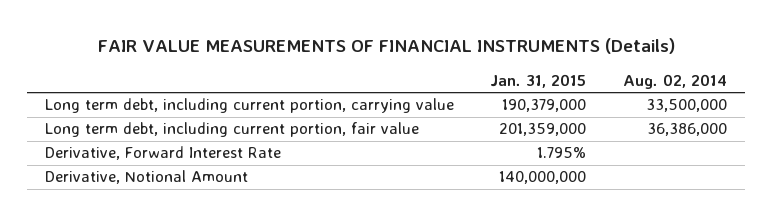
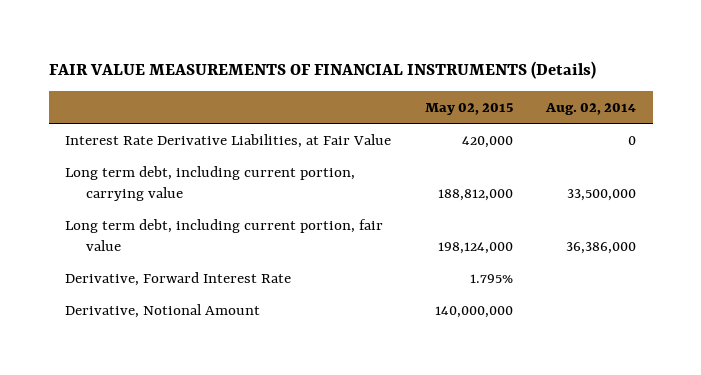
[490,73,587,88] Jan. 31, 2015 -> none
none -> [424,103,513,116] May 02, 2015
none -> [65,133,392,148] Interest Rate Derivative Liabilities, at Fair Value

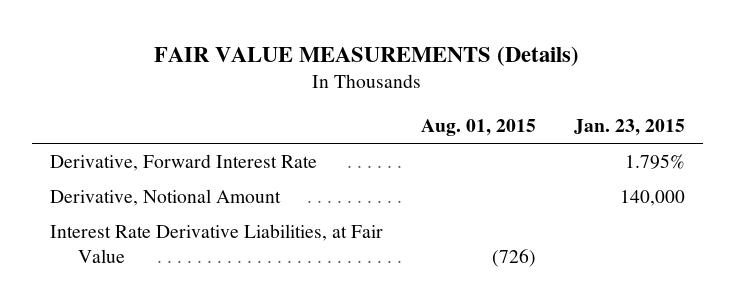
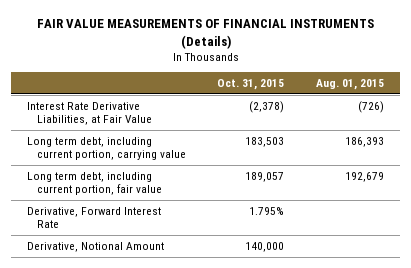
[154,45,580,66] FAIR VALUE MEASUREMENTS (Details) -> [36,19,374,49] FAIR VALUE MEASUREMENTS OF FINANCIAL INSTRUMENTS (Details)
[573,119,685,137] Jan. 23, 2015 -> none
none -> [217,79,285,91] Oct. 31, 2015
[50,224,384,264] Interest Rate Derivative Liabilities, at Fair Value -> [26,101,152,126] Interest Rate Derivative Liabilities, at Fair Value
none -> [26,136,186,161] Long term debt, including current portion, carrying value
none -> [26,171,162,196] Long term debt, including current portion, fair value

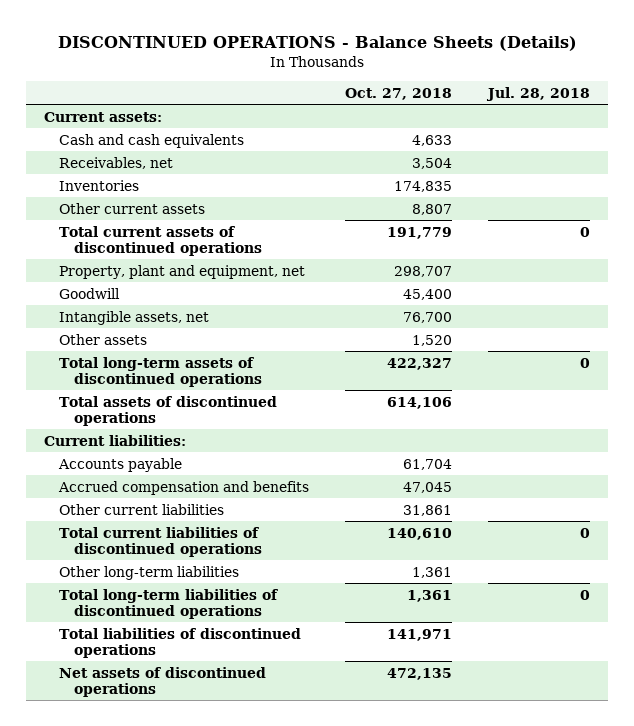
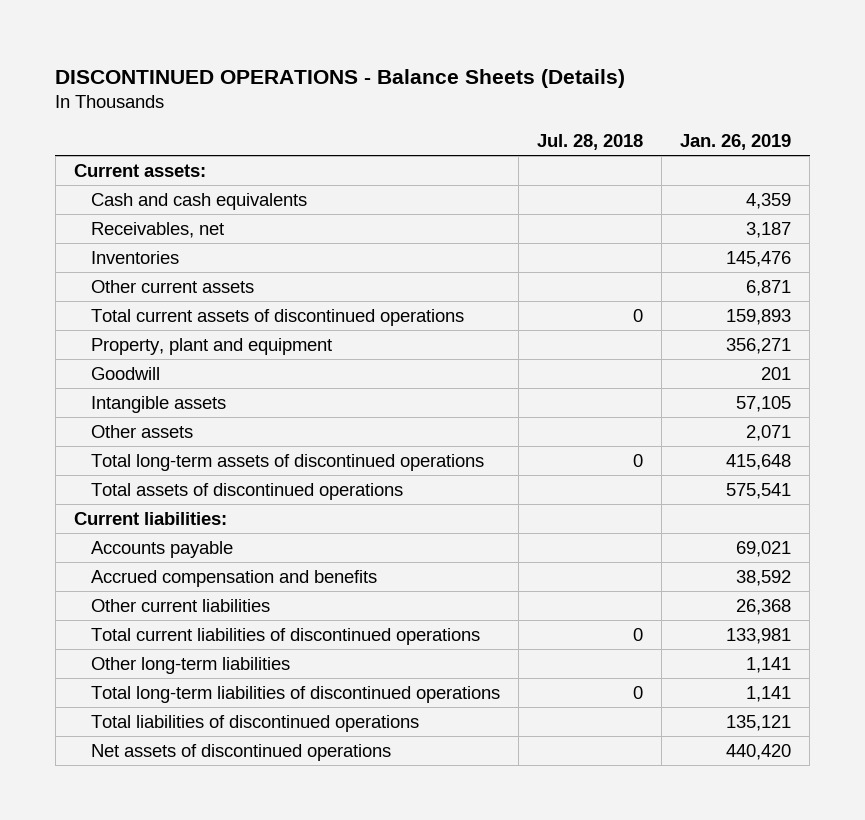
[345,87,453,100] Oct. 27, 2018 -> none
none -> [680,134,792,151] Jan. 26, 2019
[59,264,306,279] Property, plant and equipment, net -> [91,337,333,355] Property, plant and equipment
[59,310,210,325] Intangible assets, net -> [91,395,227,413] Intangible assets

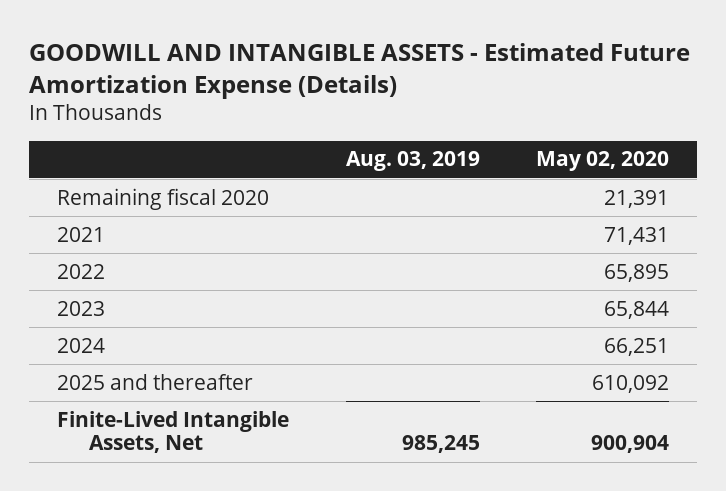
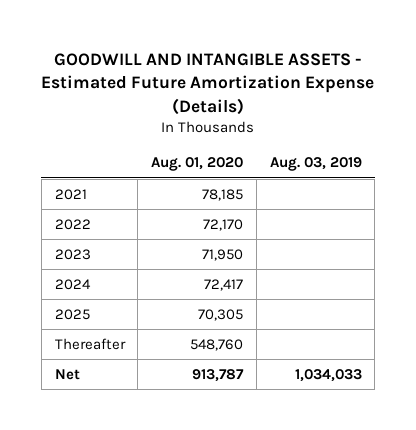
[535,151,669,172] May 02, 2020 -> none
none -> [151,157,244,172] Aug. 01, 2020
[57,187,270,210] Remaining fiscal 2020 -> none
none -> [54,309,90,321] 2025
[57,373,254,390] 2025 and thereafter -> [54,338,126,351] Thereafter
[57,410,290,454] Finite-Lived Intangible Assets, Net -> [54,369,80,381] Net
[401,435,480,454] 985,245 -> [294,369,362,383] 1,034,033

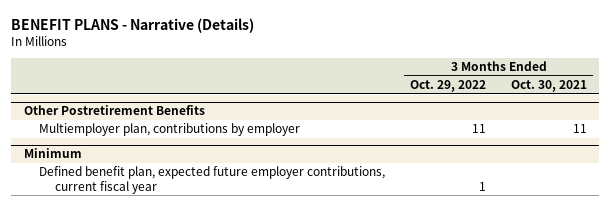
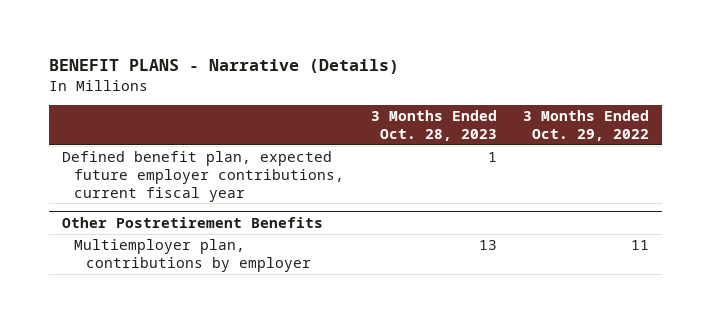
[511,80,588,93] Oct. 30, 2021 -> none
none -> [370,110,497,142] 3 Months Ended Oct. 28, 2023
none -> [62,151,345,202] Defined benefit plan, expected future employer contributions, current fiscal year
[23,148,82,159] Minimum -> none
[39,166,386,194] Defined benefit plan, expected future employer contributions, current fiscal year -> none

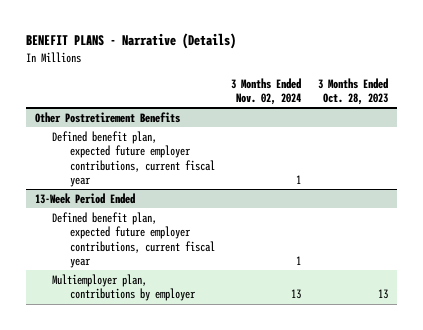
[523,110,650,142] 3 Months Ended Oct. 29, 2022 -> none
none -> [231,77,302,105] 3 Months Ended Nov. 02, 2024
[62,151,345,202] Defined benefit plan, expected future employer contributions, current fiscal year -> none
[74,239,312,272] Multiemployer plan, contributions by employer -> none
none -> [52,130,215,187] Defined benefit plan, expected future employer contributions, current fiscal year
none -> [34,192,135,204] 13-Week Period Ended
none -> [52,211,215,268] Defined benefit plan, expected future employer contributions, current fiscal year
none -> [52,273,196,302] Multiemployer plan, contributions by employer

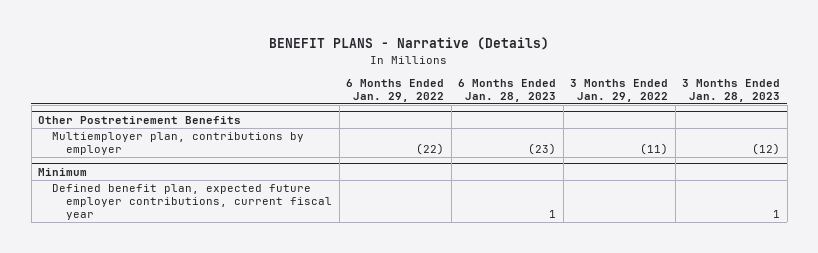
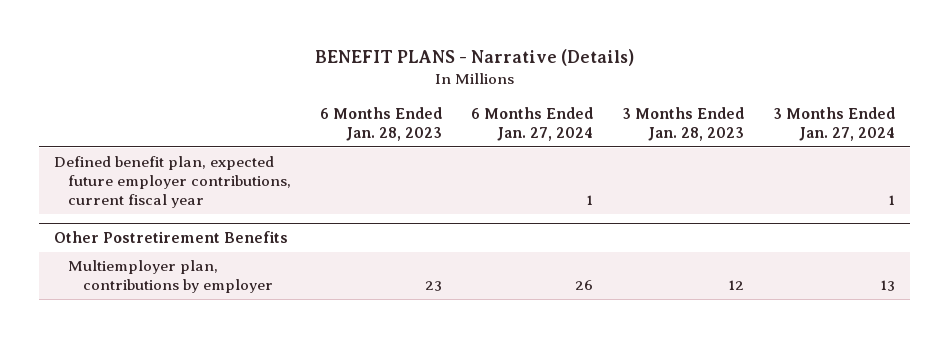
[346,78,445,102] 6 Months Ended Jan. 29, 2022 -> none
[570,78,669,102] 3 Months Ended Jan. 29, 2022 -> none
none -> [471,106,594,141] 6 Months Ended Jan. 27, 2024
none -> [773,106,896,141] 3 Months Ended Jan. 27, 2024
none -> [53,156,292,209] Defined benefit plan, expected future employer contributions, current fiscal year
[38,167,88,176] Minimum -> none
[52,184,333,221] Defined benefit plan, expected future employer contributions, current fiscal year -> none
[528,143,557,156] (23) -> [425,281,443,292] 23
[752,143,781,156] (12) -> [728,280,745,291] 12

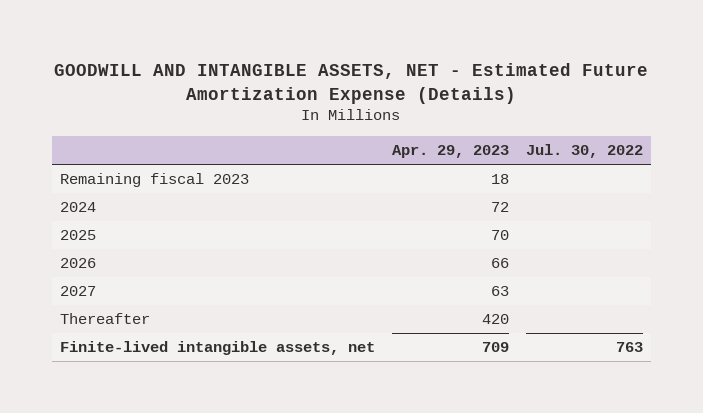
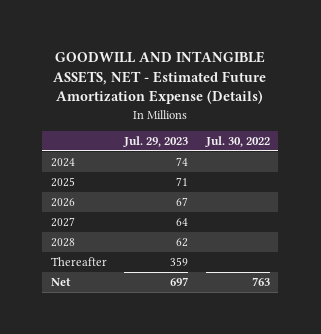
[391,145,509,159] Apr. 29, 2023 -> none
none -> [123,136,189,148] Jul. 29, 2023
[60,173,250,188] Remaining fiscal 2023 -> none
none -> [50,237,75,247] 2028
[60,341,376,356] Finite-lived intangible assets, net -> [50,277,71,286] Net

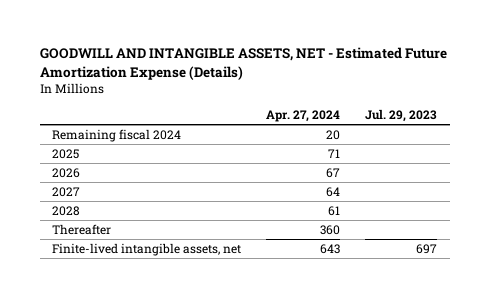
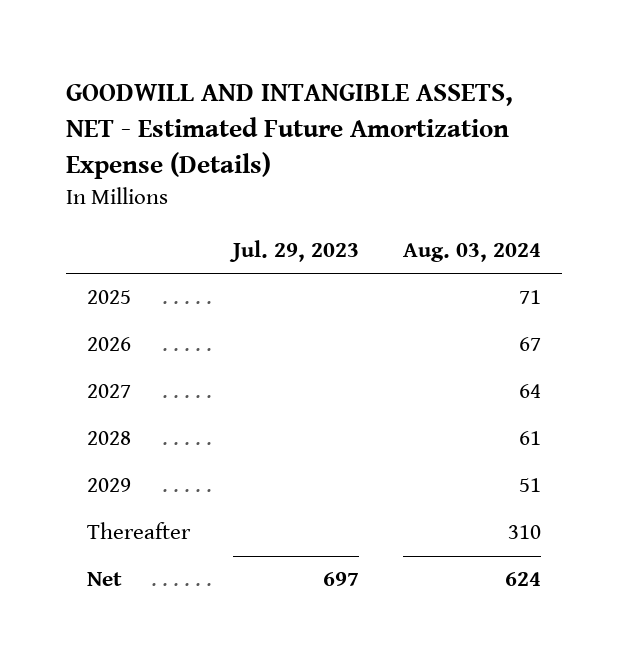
[266,109,341,122] Apr. 27, 2024 -> none
none -> [402,242,541,262] Aug. 03, 2024
[52,128,182,142] Remaining fiscal 2024 -> none
none -> [87,478,132,493] 2029
[52,242,242,256] Finite-lived intangible assets, net -> [87,572,123,587] Net

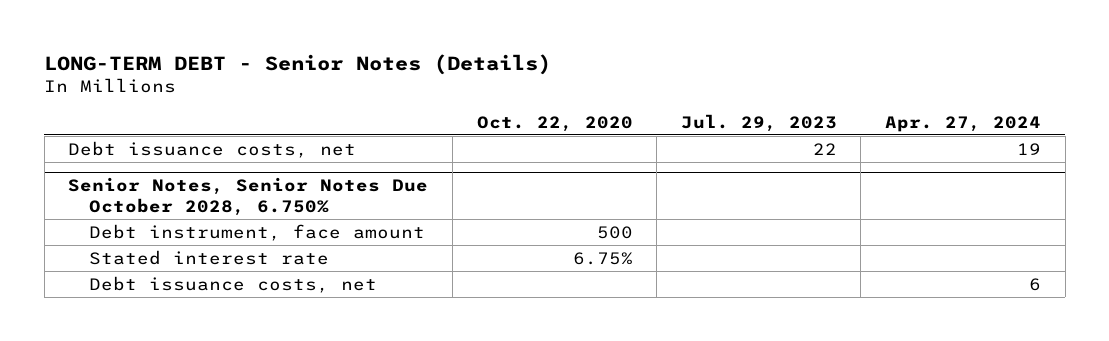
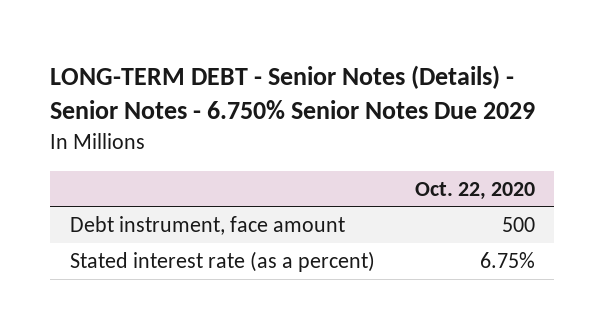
[44,54,552,76] LONG-TERM DEBT - Senior Notes (Details) -> [50,64,536,119] LONG-TERM DEBT - Senior Notes (Details) - Senior Notes - 6.750% Senior Notes Due 2029
[680,113,837,132] Jul. 29, 2023 -> none
[885,115,1042,132] Apr. 27, 2024 -> none
[68,140,357,158] Debt issuance costs, net -> none
[68,176,429,216] Senior Notes, Senior Notes Due October 2028, 6.750% -> none
[89,223,426,241] Debt instrument, face amount -> none
[89,249,330,265] Stated interest rate -> none
[89,275,378,293] Debt issuance costs, net -> none
none -> [70,215,346,235] Debt instrument, face amount
none -> [70,250,376,272] Stated interest rate (as a percent)

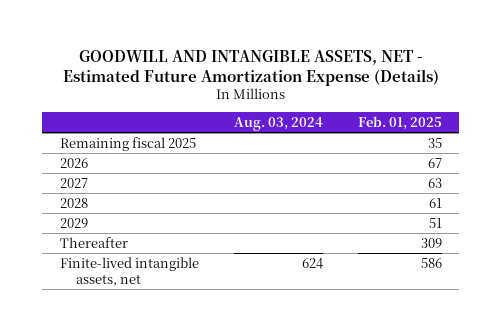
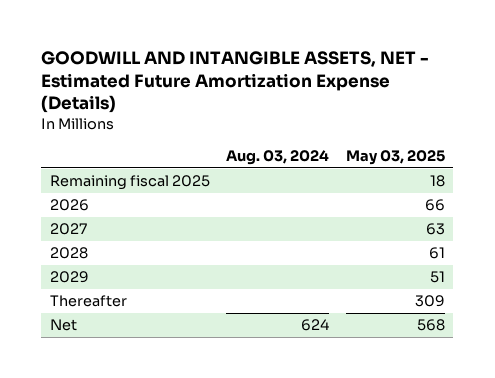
[357,115,442,130] Feb. 01, 2025 -> none
none -> [345,149,445,165] May 03, 2025
[59,256,199,287] Finite-lived intangible assets, net -> [49,319,77,332] Net

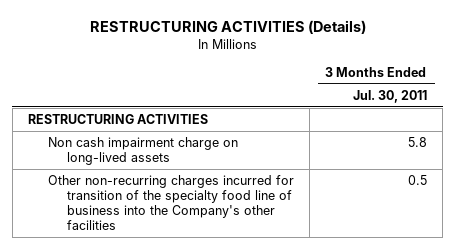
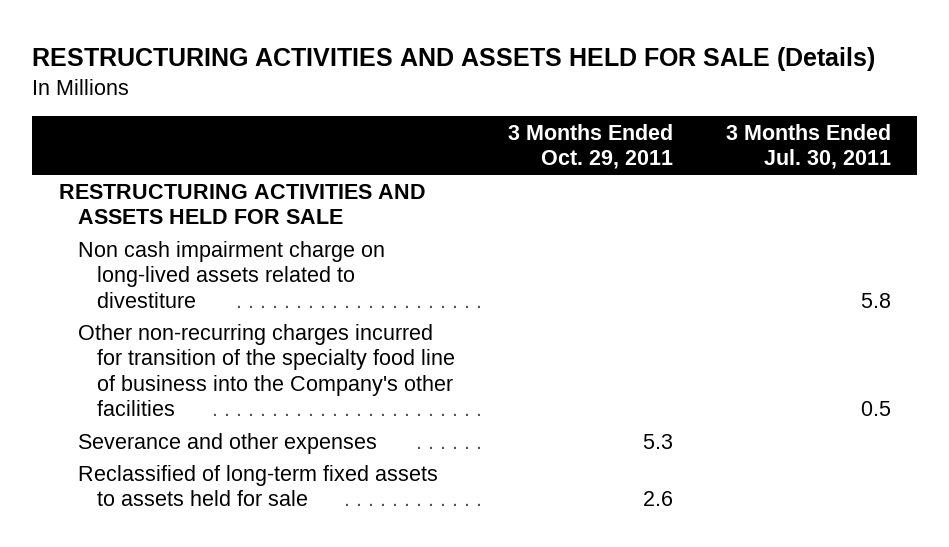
[89,19,366,34] RESTRUCTURING ACTIVITIES (Details) -> [32,46,876,71] RESTRUCTURING ACTIVITIES AND ASSETS HELD FOR SALE (Details)
none -> [508,123,674,170] 3 Months Ended Oct. 29, 2011
[28,113,209,124] RESTRUCTURING ACTIVITIES -> [58,183,426,225] RESTRUCTURING ACTIVITIES AND ASSETS HELD FOR SALE
[47,136,238,166] Non cash impairment charge on long-lived assets -> [78,240,386,308] Non cash impairment charge on long-lived assets related to divestiture
none -> [78,432,378,454] Severance and other expenses
none -> [78,464,439,507] Reclassified of long-term fixed assets to assets held for sale

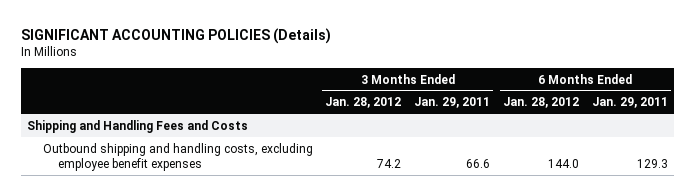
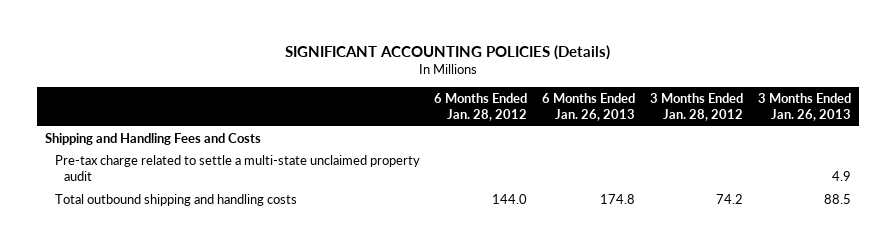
[414,97,491,109] Jan. 29, 2011 -> none
[591,97,668,109] Jan. 29, 2011 -> none
none -> [542,92,636,122] 6 Months Ended Jan. 26, 2013
none -> [758,92,852,122] 3 Months Ended Jan. 26, 2013
none -> [54,154,420,181] Pre-tax charge related to settle a multi-state unclaimed property audit
[42,142,313,171] Outbound shipping and handling costs, excluding employee benefit expenses -> [54,193,297,206] Total outbound shipping and handling costs

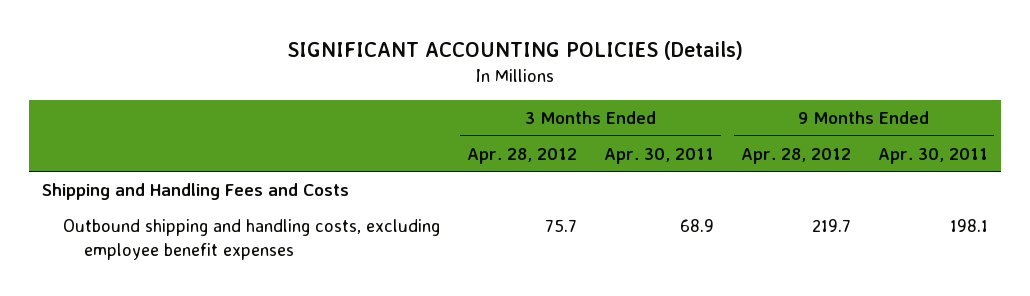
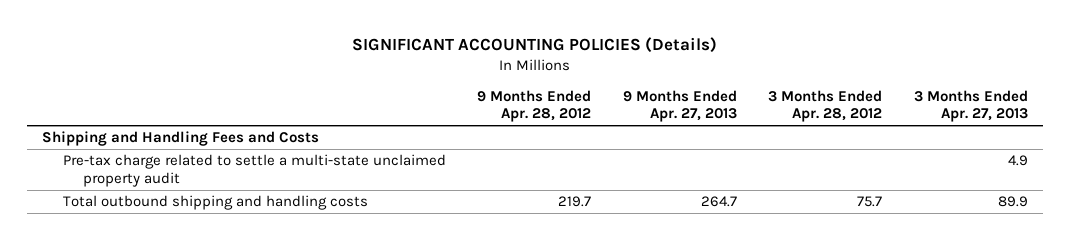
[603,147,714,164] Apr. 30, 2011 -> none
[877,147,988,164] Apr. 30, 2011 -> none
none -> [622,89,737,123] 9 Months Ended Apr. 27, 2013
none -> [913,89,1028,123] 3 Months Ended Apr. 27, 2013
none -> [62,154,446,187] Pre-tax charge related to settle a multi-state unclaimed property audit
[63,218,441,260] Outbound shipping and handling costs, excluding employee benefit expenses -> [62,195,368,211] Total outbound shipping and handling costs

